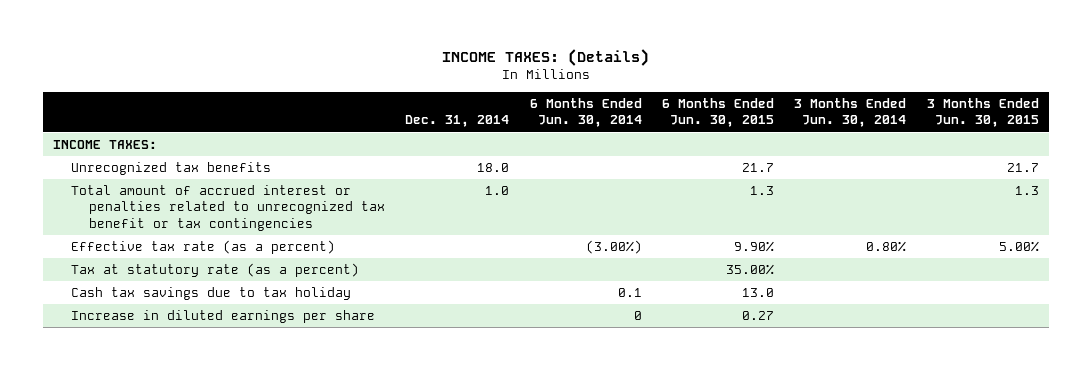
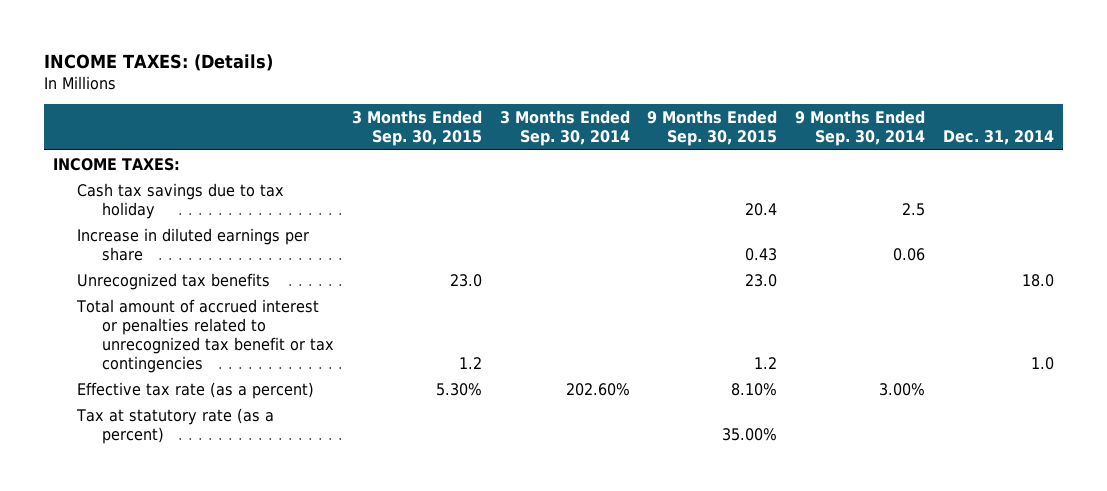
[529,98,642,128] 6 Months Ended Jun. 30, 2014 -> none
[662,98,775,128] 6 Months Ended Jun. 30, 2015 -> none
[794,98,907,128] 3 Months Ended Jun. 30, 2014 -> none
[926,98,1039,128] 3 Months Ended Jun. 30, 2015 -> none
none -> [351,110,482,147] 3 Months Ended Sep. 30, 2015
none -> [499,110,630,147] 3 Months Ended Sep. 30, 2014
none -> [647,110,778,147] 9 Months Ended Sep. 30, 2015
none -> [795,110,926,147] 9 Months Ended Sep. 30, 2014
[71,286,352,300] Cash tax savings due to tax holiday -> [77,182,285,219] Cash tax savings due to tax holiday
[71,309,376,323] Increase in diluted earnings per share -> [77,227,310,261] Increase in diluted earnings per share

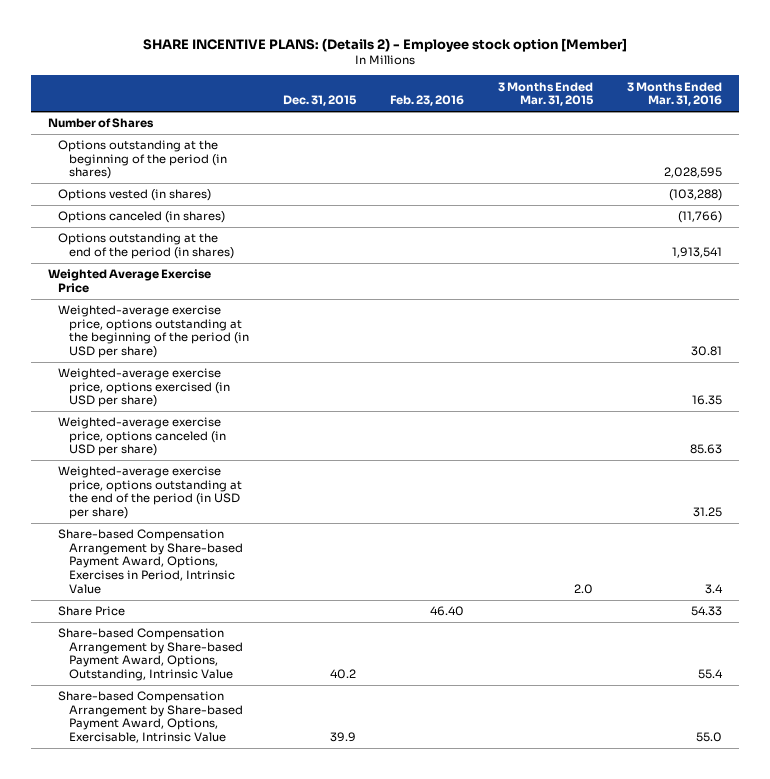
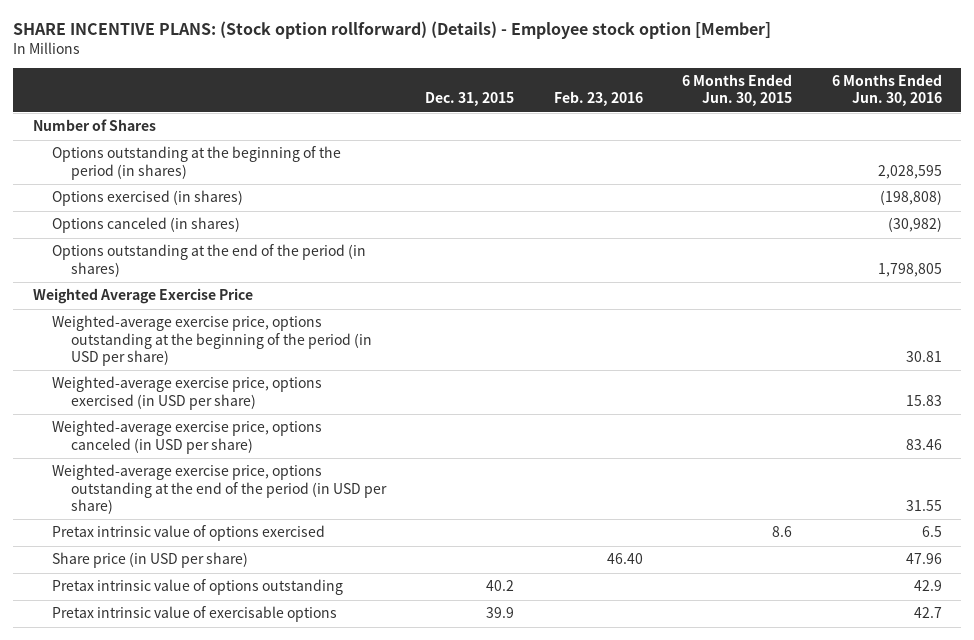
[142,37,627,52] SHARE INCENTIVE PLANS: (Details 2) - Employee stock option [Member] -> [12,20,771,39] SHARE INCENTIVE PLANS: (Stock option rollforward) (Details) - Employee stock option [Member]
[497,81,594,107] 3 Months Ended Mar. 31, 2015 -> none
[627,81,723,107] 3 Months Ended Mar. 31, 2016 -> none
none -> [682,74,793,107] 6 Months Ended Jun. 30, 2015
none -> [831,74,942,107] 6 Months Ended Jun. 30, 2016
[58,189,212,202] Options vested (in shares) -> [51,190,243,207] Options exercised (in shares)
[58,529,243,594] Share-based Compensation Arrangement by Share-based Payment Award, Options, Exercises in Period, Intrinsic Value -> [51,525,325,542] Pretax intrinsic value of options exercised
[58,606,126,617] Share Price -> [51,552,248,569] Share price (in USD per share)
[58,628,243,682] Share-based Compensation Arrangement by Share-based Payment Award, Options, Outstanding, Intrinsic Value -> [51,579,343,596] Pretax intrinsic value of options outstanding
[58,691,243,744] Share-based Compensation Arrangement by Share-based Payment Award, Options, Exercisable, Intrinsic Value -> [51,606,337,623] Pretax intrinsic value of exercisable options

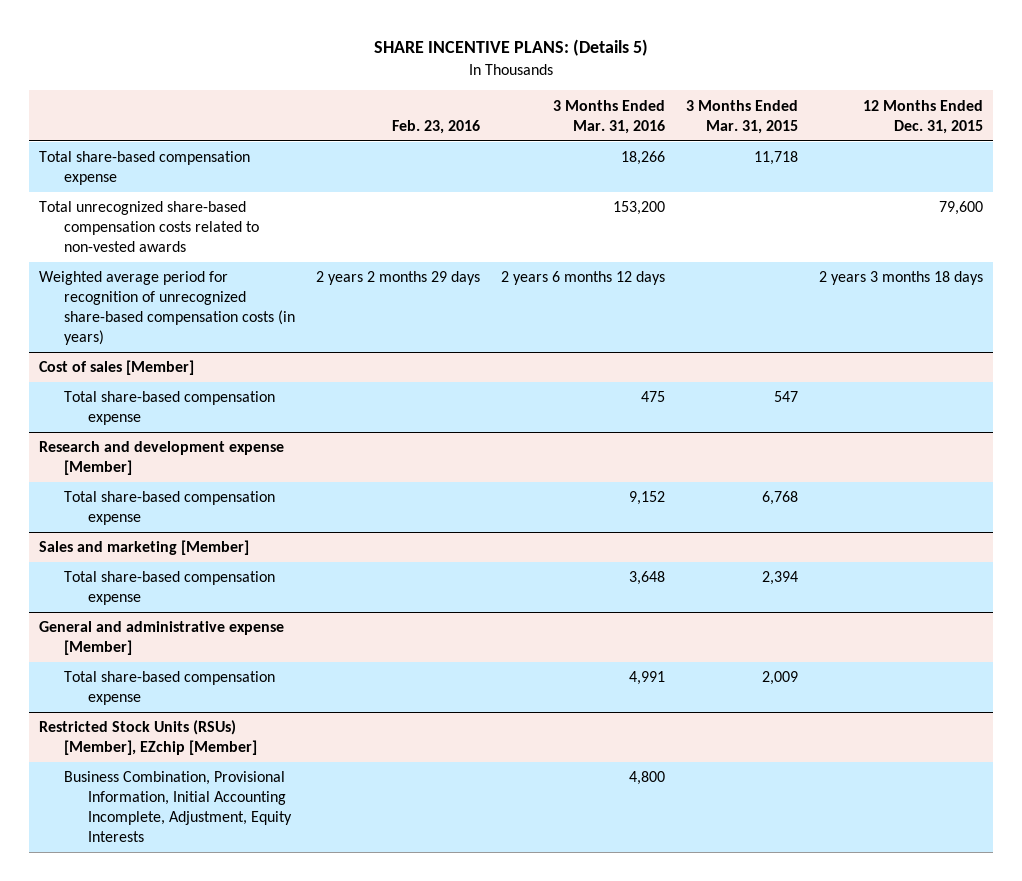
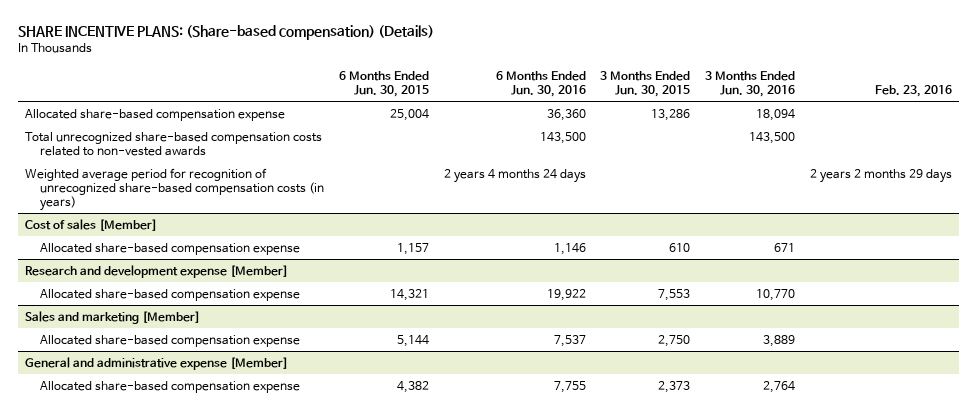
[373,39,648,57] SHARE INCENTIVE PLANS: (Details 5) -> [17,25,434,41] SHARE INCENTIVE PLANS: (Share-based compensation) (Details)
[552,99,665,134] 3 Months Ended Mar. 31, 2016 -> none
[685,99,798,134] 3 Months Ended Mar. 31, 2015 -> none
[862,99,983,134] 12 Months Ended Dec. 31, 2015 -> none
none -> [338,70,429,98] 6 Months Ended Jun. 30, 2015
none -> [495,70,586,98] 6 Months Ended Jun. 30, 2016
none -> [600,70,691,98] 3 Months Ended Jun. 30, 2015
none -> [705,70,796,98] 3 Months Ended Jun. 30, 2016
[39,151,251,186] Total share-based compensation expense -> [24,108,285,121] Allocated share-based compensation expense
[63,391,275,426] Total share-based compensation expense -> [39,242,300,255] Allocated share-based compensation expense
[63,491,275,526] Total share-based compensation expense -> [39,288,300,301] Allocated share-based compensation expense
[63,571,275,606] Total share-based compensation expense -> [39,334,300,347] Allocated share-based compensation expense
[39,720,257,756] Restricted Stock Units (RSUs) [Member], EZchip [Member] -> none
[63,771,292,843] Business Combination, Provisional Information, Initial Accounting Incomplete, Adjustment, Equity Interests -> none
[63,671,275,706] Total share-based compensation expense -> [39,380,300,393] Allocated share-based compensation expense

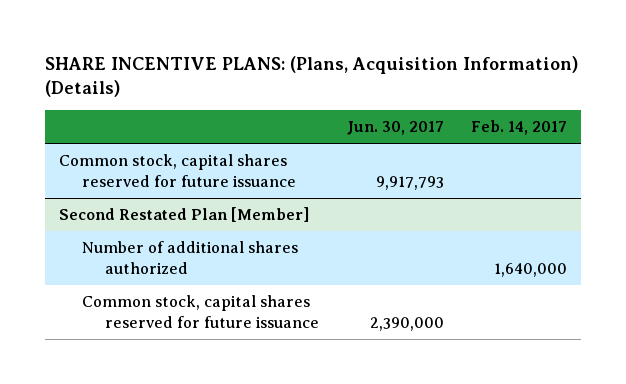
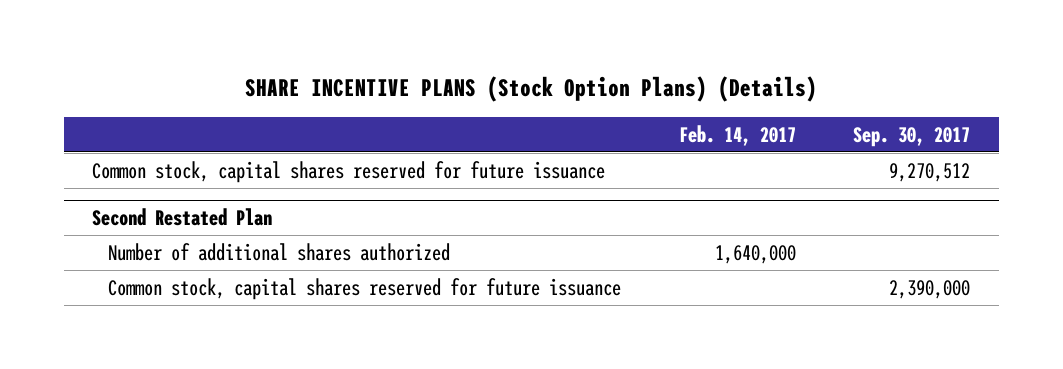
[44,55,578,98] SHARE INCENTIVE PLANS: (Plans, Acquisition Information) (Details) -> [245,75,818,102] SHARE INCENTIVE PLANS (Stock Option Plans) (Details)
[346,121,444,136] Jun. 30, 2017 -> none
none -> [853,126,971,147] Sep. 30, 2017
[58,207,309,223] Second Restated Plan [Member] -> [92,207,273,226] Second Restated Plan

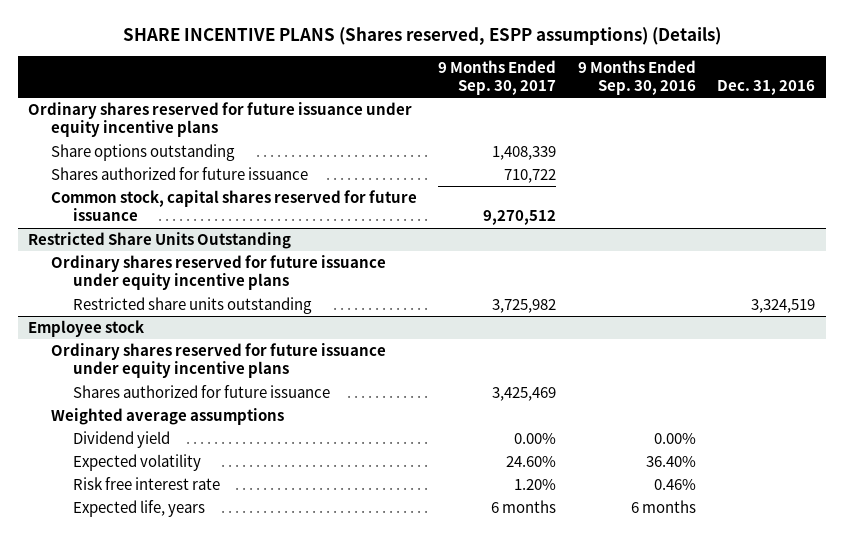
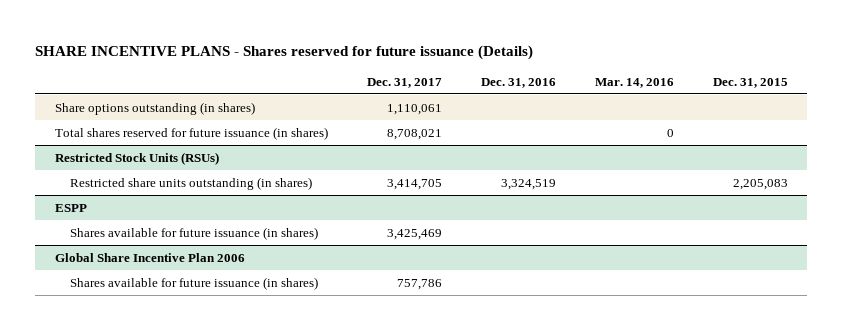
[122,26,721,45] SHARE INCENTIVE PLANS (Shares reserved, ESPP assumptions) (Details) -> [35,45,534,61] SHARE INCENTIVE PLANS - Shares reserved for future issuance (Details)
[438,59,557,96] 9 Months Ended Sep. 30, 2017 -> none
[577,59,696,96] 9 Months Ended Sep. 30, 2016 -> none
none -> [366,77,442,88] Dec. 31, 2017
none -> [594,77,674,88] Mar. 14, 2016
none -> [712,77,788,88] Dec. 31, 2015
[28,102,413,138] Ordinary shares reserved for future issuance under equity incentive plans -> none
[50,167,308,181] Shares authorized for future issuance -> none
[50,255,386,291] Ordinary shares reserved for future issuance under equity incentive plans -> none
[50,343,386,379] Ordinary shares reserved for future issuance under equity incentive plans -> none
[50,408,284,426] Weighted average assumptions -> none
[73,431,171,449] Dividend yield -> none
[73,454,202,472] Expected volatility -> none
[73,477,221,491] Risk free interest rate -> none
[73,500,206,518] Expected life, years -> none
[50,144,235,162] Share options outstanding -> [54,101,255,115] Share options outstanding (in shares)
[50,190,417,222] Common stock, capital shares reserved for future issuance -> [54,126,328,140] Total shares reserved for future issuance (in shares)
[28,232,292,250] Restricted Share Units Outstanding -> [54,151,219,165] Restricted Stock Units (RSUs)
[73,297,313,315] Restricted share units outstanding -> [70,176,313,190] Restricted share units outstanding (in shares)
[28,320,145,338] Employee stock -> [54,203,87,212] ESPP
[73,385,331,399] Shares authorized for future issuance -> [70,226,319,240] Shares available for future issuance (in shares)
none -> [54,252,245,262] Global Share Incentive Plan 2006
none -> [70,276,319,290] Shares available for future issuance (in shares)

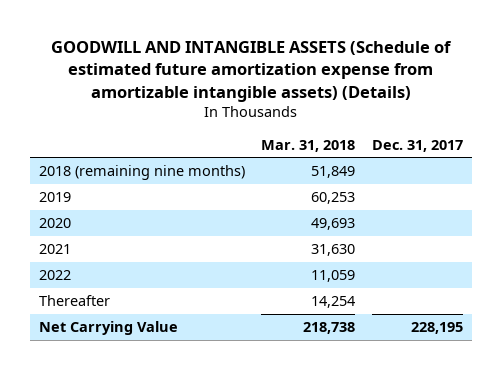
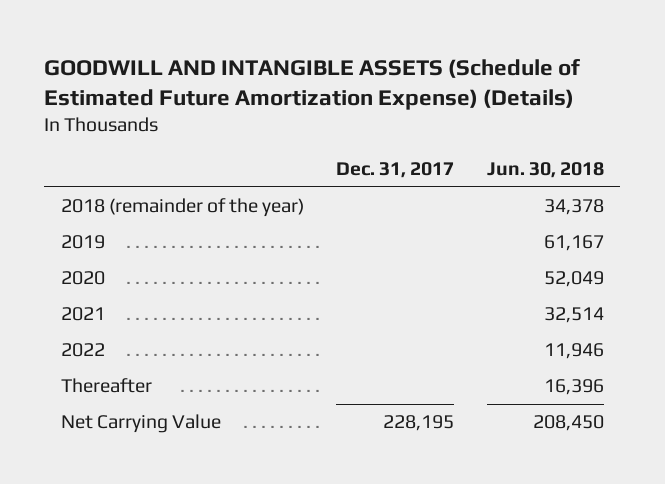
[50,40,452,102] GOODWILL AND INTANGIBLE ASSETS (Schedule of estimated future amortization expense from amortizable intangible assets) (Details) -> [44,58,581,110] GOODWILL AND INTANGIBLE ASSETS (Schedule of Estimated Future Amortization Expense) (Details)
[261,139,356,152] Mar. 31, 2018 -> none
none -> [487,161,605,178] Jun. 30, 2018
[38,165,245,181] 2018 (remaining nine months) -> [60,198,304,218] 2018 (remainder of the year)

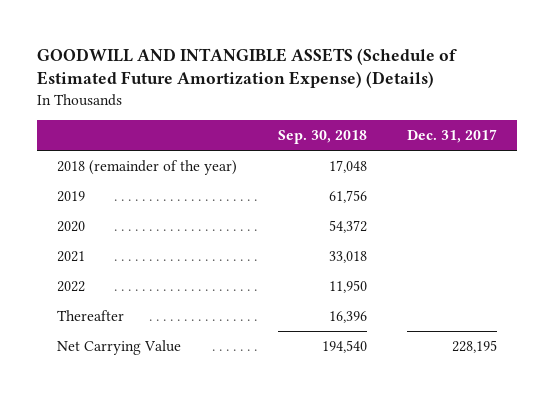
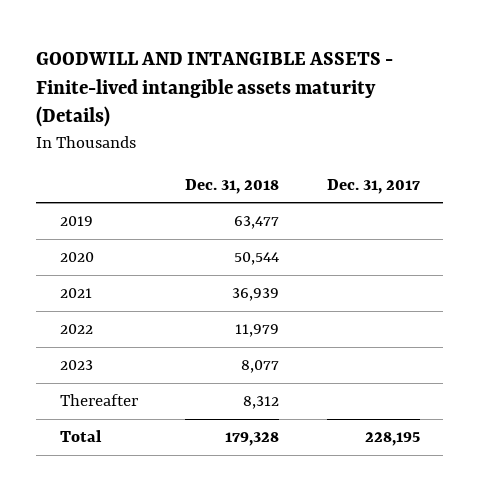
[36,47,457,89] GOODWILL AND INTANGIBLE ASSETS (Schedule of Estimated Future Amortization Expense) (Details) -> [35,51,393,128] GOODWILL AND INTANGIBLE ASSETS - Finite-lived intangible assets maturity (Details)
[277,130,367,145] Sep. 30, 2018 -> none
none -> [185,178,280,194] Dec. 31, 2018
[57,159,238,175] 2018 (remainder of the year) -> none
none -> [59,360,93,371] 2023
[57,339,182,355] Net Carrying Value -> [59,430,102,443] Total

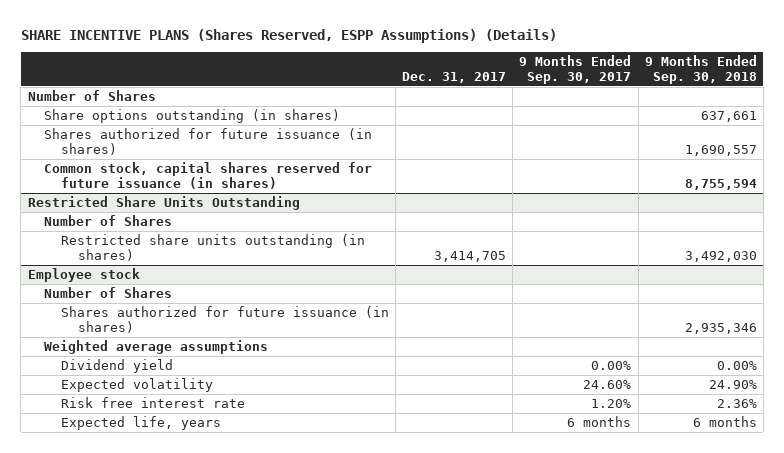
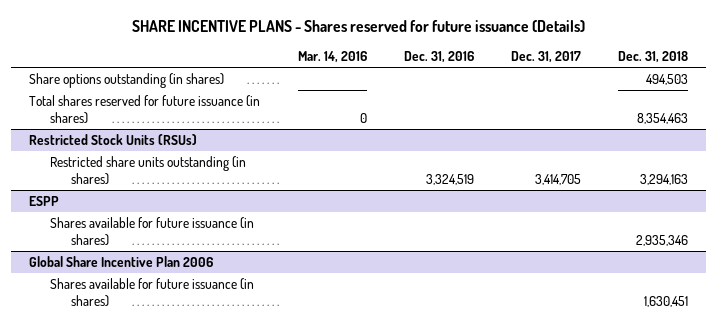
[20,29,557,44] SHARE INCENTIVE PLANS (Shares Reserved, ESPP Assumptions) (Details) -> [131,20,585,33] SHARE INCENTIVE PLANS - Shares reserved for future issuance (Details)
[519,55,632,85] 9 Months Ended Sep. 30, 2017 -> none
[644,55,757,85] 9 Months Ended Sep. 30, 2018 -> none
none -> [297,51,367,64] Mar. 14, 2016
none -> [403,51,474,64] Dec. 31, 2016
none -> [617,51,688,64] Dec. 31, 2018
[27,89,156,101] Number of Shares -> none
[44,127,373,155] Shares authorized for future issuance (in shares) -> none
[44,214,173,226] Number of Shares -> none
[44,161,373,189] Common stock, capital shares reserved for future issuance (in shares) -> [29,94,261,125] Total shares reserved for future issuance (in shares)
[27,195,300,210] Restricted Share Units Outstanding -> [29,133,198,145] Restricted Stock Units (RSUs)
[44,286,173,298] Number of Shares -> none
[44,339,269,354] Weighted average assumptions -> none
[61,358,174,373] Dividend yield -> none
[61,377,214,392] Expected volatility -> none
[61,396,246,408] Risk free interest rate -> none
[61,415,222,430] Expected life, years -> none
[27,267,140,282] Employee stock -> [29,195,60,206] ESPP
[61,305,390,333] Shares authorized for future issuance (in shares) -> [50,216,255,247] Shares available for future issuance (in shares)
none -> [29,255,214,267] Global Share Incentive Plan 2006
none -> [50,277,255,308] Shares available for future issuance (in shares)

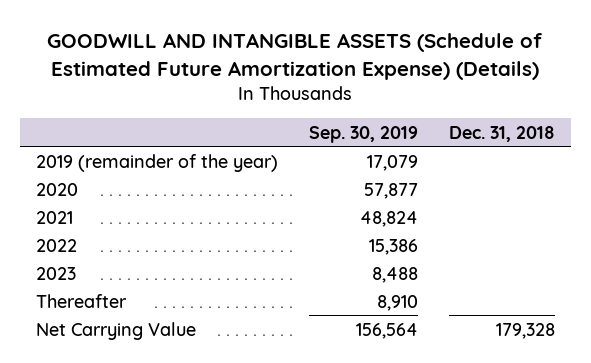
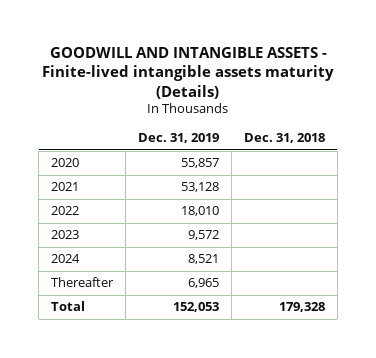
[47,32,543,80] GOODWILL AND INTANGIBLE ASSETS (Schedule of Estimated Future Amortization Expense) (Details) -> [42,47,335,99] GOODWILL AND INTANGIBLE ASSETS - Finite-lived intangible assets maturity (Details)
[308,125,418,143] Sep. 30, 2019 -> none
none -> [138,133,220,144] Dec. 31, 2019
[35,153,278,172] 2019 (remainder of the year) -> none
none -> [51,254,81,264] 2024
[35,321,196,340] Net Carrying Value -> [51,301,86,312] Total

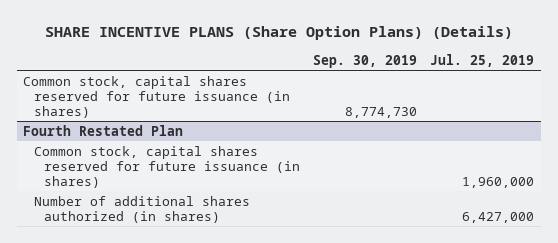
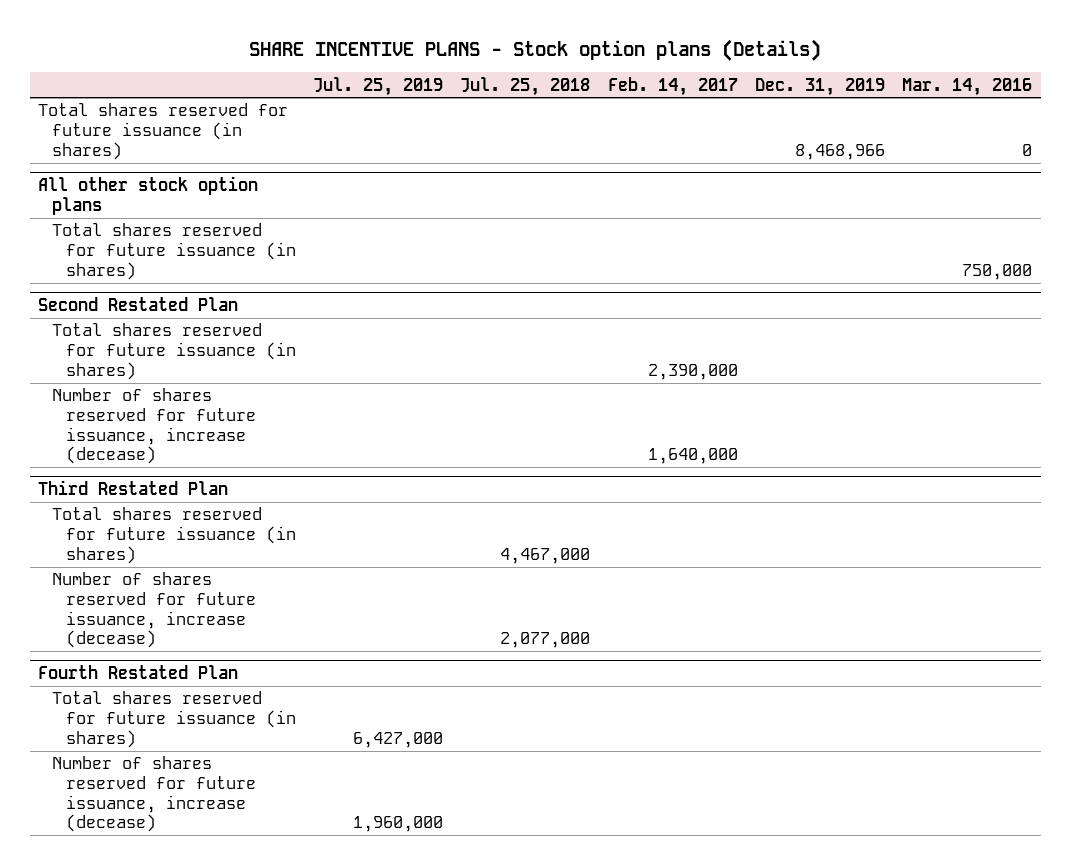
[44,26,513,41] SHARE INCENTIVE PLANS (Share Option Plans) (Details) -> [249,38,822,61] SHARE INCENTIVE PLANS - Stock option plans (Details)
[313,55,418,69] Sep. 30, 2019 -> none
none -> [460,76,591,96] Jul. 25, 2018
none -> [607,76,738,96] Feb. 14, 2017
none -> [754,77,885,96] Dec. 31, 2019
none -> [902,77,1033,96] Mar. 14, 2016
[23,75,290,119] Common stock, capital shares reserved for future issuance (in shares) -> [38,103,289,160] Total shares reserved for future issuance (in shares)
none -> [38,176,259,215] All other stock option plans
none -> [51,223,296,280] Total shares reserved for future issuance (in shares)
none -> [38,297,239,312] Second Restated Plan
none -> [51,323,296,380] Total shares reserved for future issuance (in shares)
none -> [51,388,256,465] Number of shares reserved for future issuance, increase (decease)
none -> [38,480,229,496] Third Restated Plan
none -> [51,507,296,564] Total shares reserved for future issuance (in shares)
none -> [51,572,256,649] Number of shares reserved for future issuance, increase (decease)
[33,145,301,189] Common stock, capital shares reserved for future issuance (in shares) -> [51,691,296,748] Total shares reserved for future issuance (in shares)
[462,177,535,189] 1,960,000 -> [352,731,443,748] 6,427,000
[33,195,250,223] Number of additional shares authorized (in shares) -> [51,756,256,833] Number of shares reserved for future issuance, increase (decease)
[462,211,535,223] 6,427,000 -> [352,816,443,833] 1,960,000

